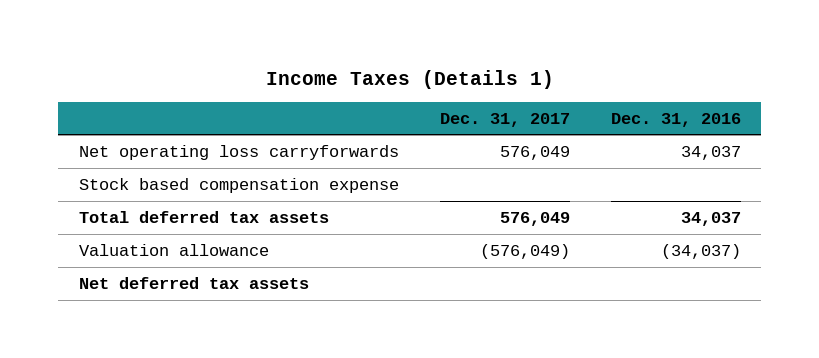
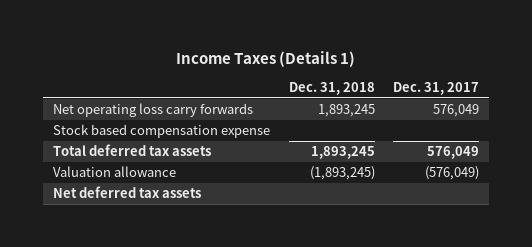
[610,112,741,127] Dec. 31, 2016 -> none
none -> [288,81,375,95] Dec. 31, 2018
[78,144,399,160] Net operating loss carryforwards -> [52,103,253,118] Net operating loss carry forwards

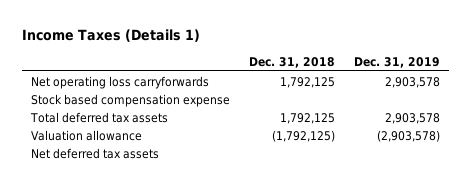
[393,81,480,95] Dec. 31, 2017 -> none
none -> [353,57,440,69] Dec. 31, 2019
[52,103,253,118] Net operating loss carry forwards -> [30,75,209,89] Net operating loss carryforwards
[317,104,375,118] 1,893,245 -> [279,76,335,88] 1,792,125
[310,146,375,160] 1,893,245 -> [279,112,335,124] 1,792,125
[309,166,375,181] (1,893,245) -> [271,129,335,142] (1,792,125)

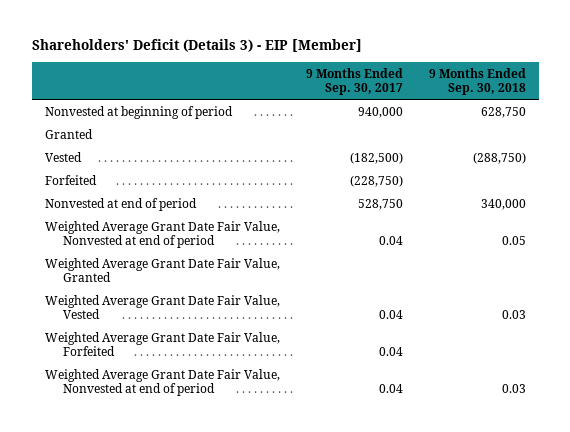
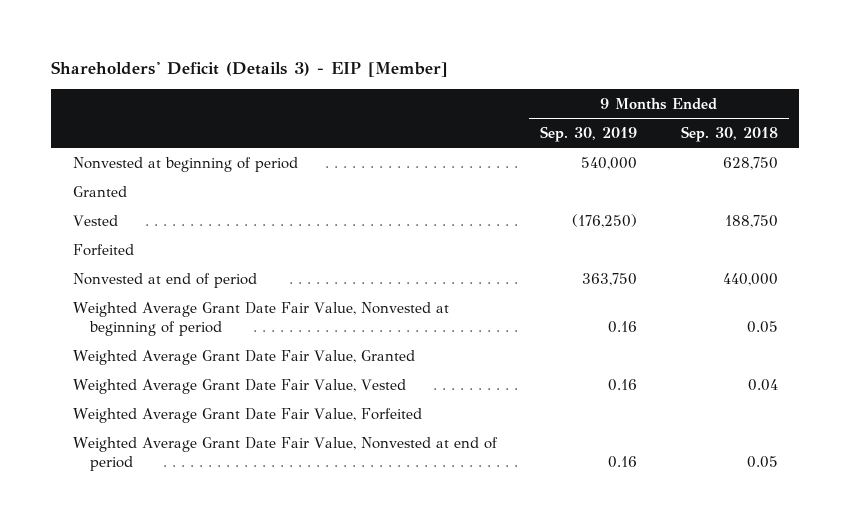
[305,67,403,95] 9 Months Ended Sep. 30, 2017 -> none
none -> [540,125,638,142] Sep. 30, 2019
[472,151,526,164] (288,750) -> [724,214,778,228] 188,750
[480,198,526,210] 340,000 -> [722,272,778,286] 440,000
none -> [72,301,449,336] Weighted Average Grant Date Fair Value, Nonvested at beginning of period
[501,310,526,320] 0.03 -> [747,378,778,391] 0.04
[44,368,280,397] Weighted Average Grant Date Fair Value, Nonvested at end of period -> none
[44,220,280,249] Weighted Average Grant Date Fair Value, Nonvested at end of period -> [72,436,498,471] Weighted Average Grant Date Fair Value, Nonvested at end of period

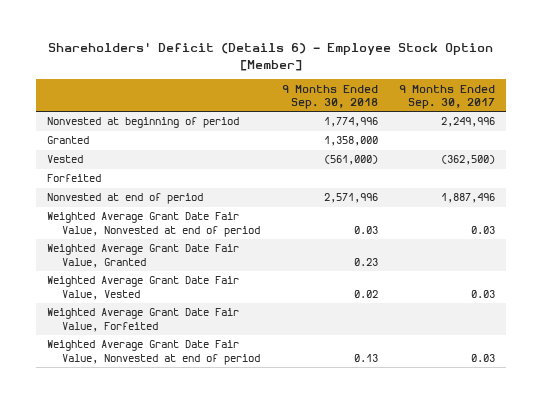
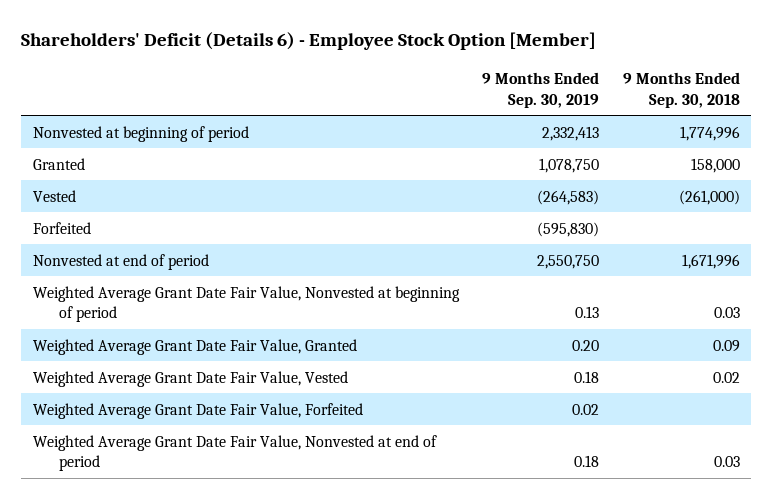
[399,84,496,109] 9 Months Ended Sep. 30, 2017 -> none
none -> [482,72,600,108] 9 Months Ended Sep. 30, 2019
[323,136,378,147] 1,358,000 -> [690,157,740,173] 158,000
[323,155,378,166] (561,000) -> [678,189,740,205] (261,000)
[323,193,378,204] 2,571,996 -> [681,253,740,269] 1,671,996
none -> [33,285,461,323] Weighted Average Grant Date Fair Value, Nonvested at beginning of period
[353,257,378,266] 0.23 -> [712,339,740,352] 0.09
[46,340,261,365] Weighted Average Grant Date Fair Value, Nonvested at end of period -> none
[46,212,261,237] Weighted Average Grant Date Fair Value, Nonvested at end of period -> [33,434,438,472] Weighted Average Grant Date Fair Value, Nonvested at end of period

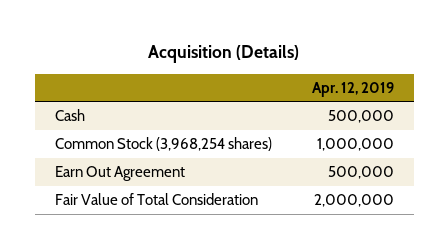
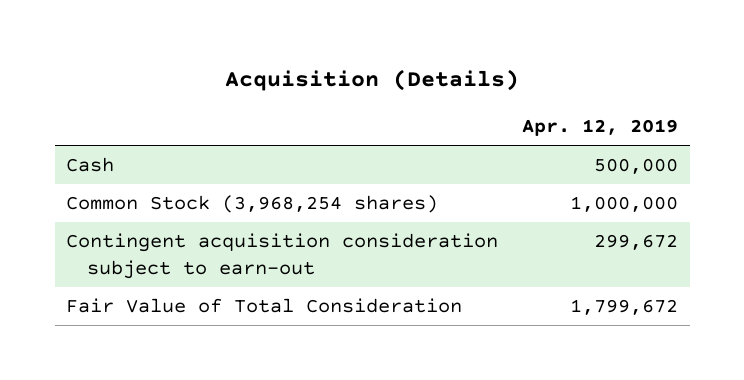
[54,166,185,182] Earn Out Agreement -> [66,233,499,279] Contingent acquisition consideration subject to earn-out
[327,166,394,180] 500,000 -> [593,234,678,251] 299,672
[313,194,394,208] 2,000,000 -> [569,299,678,316] 1,799,672

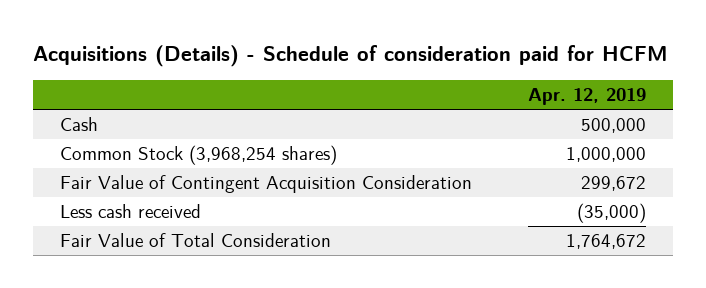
[225,69,520,92] Acquisition (Details) -> [32,45,668,68] Acquisitions (Details) - Schedule of consideration paid for HCFM
[66,233,499,279] Contingent acquisition consideration subject to earn-out -> [60,175,473,194] Fair Value of Contingent Acquisition Consideration
none -> [60,204,202,219] Less cash received
[569,299,678,316] 1,799,672 -> [565,234,646,250] 1,764,672

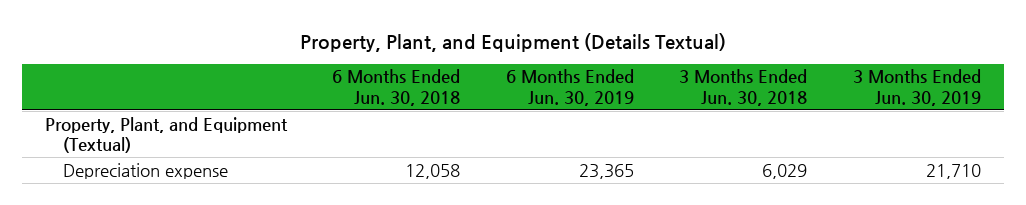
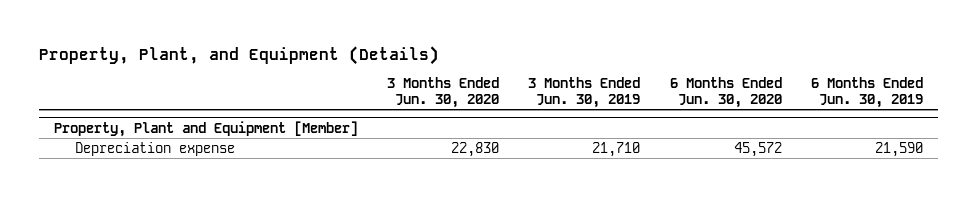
[299,32,726,52] Property, Plant, and Equipment (Details Textual) -> [38,46,439,66] Property, Plant, and Equipment (Details)
[332,69,461,106] 6 Months Ended Jun. 30, 2018 -> none
[679,69,808,106] 3 Months Ended Jun. 30, 2018 -> none
none -> [387,77,500,109] 3 Months Ended Jun. 30, 2020
none -> [669,77,782,109] 6 Months Ended Jun. 30, 2020
[45,116,289,153] Property, Plant, and Equipment (Textual) -> none
none -> [53,120,358,137] Property, Plant and Equipment [Member]
[578,163,634,179] 23,365 -> [875,141,924,157] 21,590

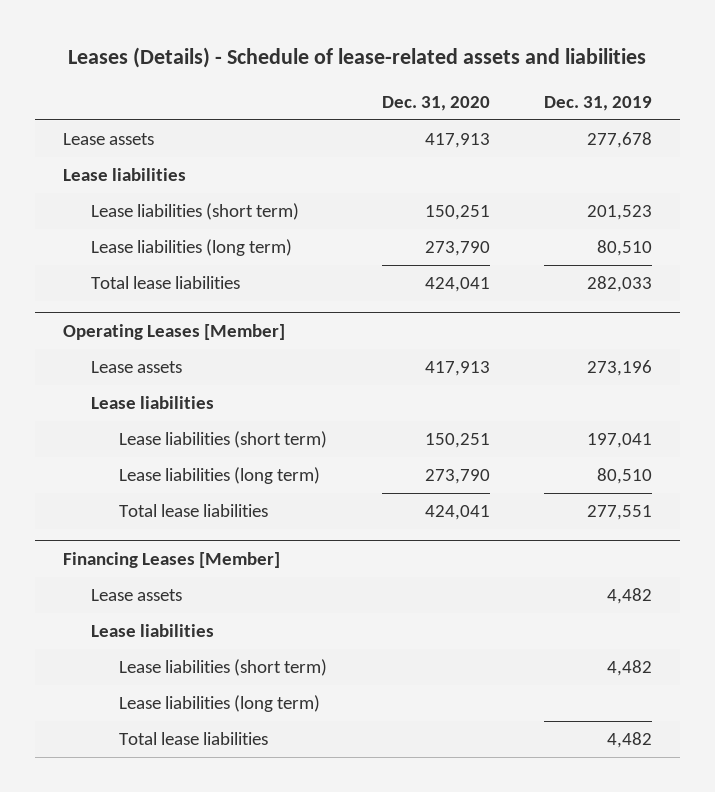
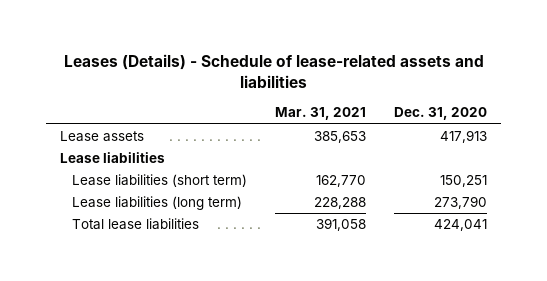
[544,95,653,111] Dec. 31, 2019 -> none
none -> [275,107,367,121] Mar. 31, 2021
[62,324,285,341] Operating Leases [Member] -> none
[90,361,182,374] Lease assets -> none
[90,396,214,410] Lease liabilities -> none
[118,431,327,449] Lease liabilities (short term) -> none
[118,467,320,485] Lease liabilities (long term) -> none
[118,504,268,518] Total lease liabilities -> none
[62,552,280,569] Financing Leases [Member] -> none
[90,589,182,602] Lease assets -> none
[90,624,214,638] Lease liabilities -> none
[118,659,327,677] Lease liabilities (short term) -> none
[118,695,320,713] Lease liabilities (long term) -> none
[118,732,268,746] Total lease liabilities -> none

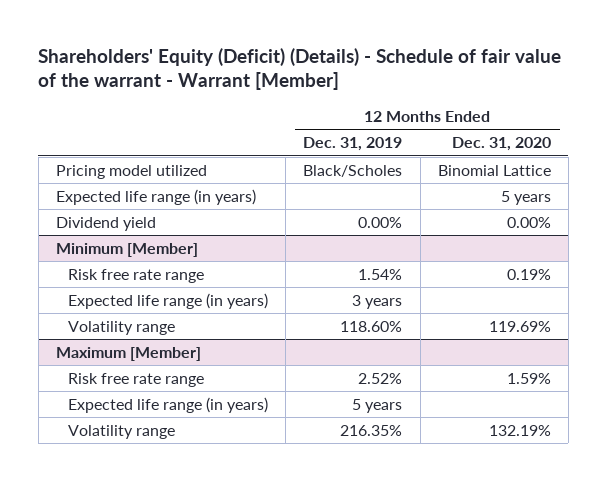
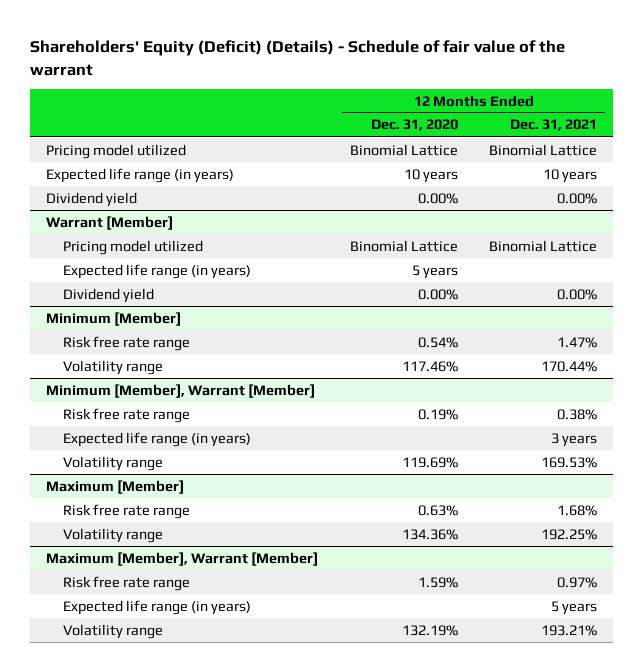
[38,47,562,91] Shareholders' Equity (Deficit) (Details) - Schedule of fair value of the warrant - Warrant [Member] -> [29,40,565,76] Shareholders' Equity (Deficit) (Details) - Schedule of fair value of the warrant
[303,137,403,152] Dec. 31, 2019 -> none
none -> [510,119,598,132] Dec. 31, 2021
none -> [45,167,234,183] Expected life range (in years)
none -> [45,191,137,207] Dividend yield
none -> [45,215,173,230] Warrant [Member]
none -> [63,239,204,255] Pricing model utilized
none -> [63,335,191,351] Risk free rate range
none -> [63,359,164,375] Volatility range
none -> [45,383,315,398] Minimum [Member], Warrant [Member]
none -> [63,503,191,519] Risk free rate range
none -> [63,527,164,543] Volatility range
none -> [45,551,318,566] Maximum [Member], Warrant [Member]

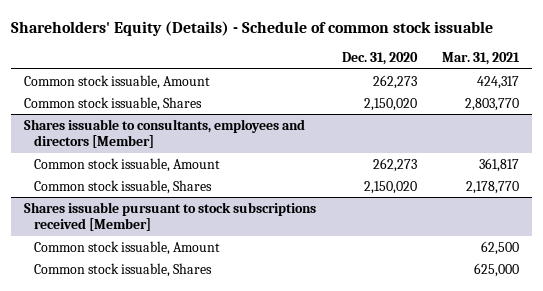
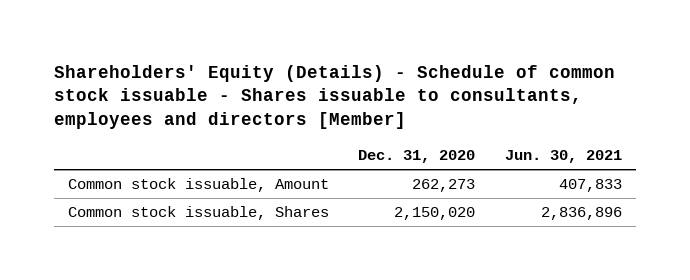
[11,20,494,36] Shareholders' Equity (Details) - Schedule of common stock issuable -> [53,64,615,130] Shareholders' Equity (Details) - Schedule of common stock issuable - Shares issuable to consultants, employees and directors [Member]
[441,52,520,66] Mar. 31, 2021 -> none
none -> [504,149,622,163] Jun. 30, 2021
[24,118,306,149] Shares issuable to consultants, employees and directors [Member] -> none
[34,157,221,172] Common stock issuable, Amount -> none
[34,179,213,194] Common stock issuable, Shares -> none
[24,201,317,232] Shares issuable pursuant to stock subscriptions received [Member] -> none
[34,240,221,255] Common stock issuable, Amount -> none
[34,262,213,277] Common stock issuable, Shares -> none

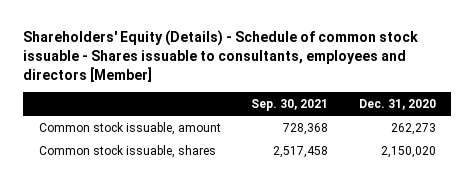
[504,149,622,163] Jun. 30, 2021 -> none
none -> [251,99,329,112] Sep. 30, 2021
[68,178,330,193] Common stock issuable, Amount -> [38,121,221,135] Common stock issuable, amount
[68,206,330,221] Common stock issuable, Shares -> [38,144,216,158] Common stock issuable, shares

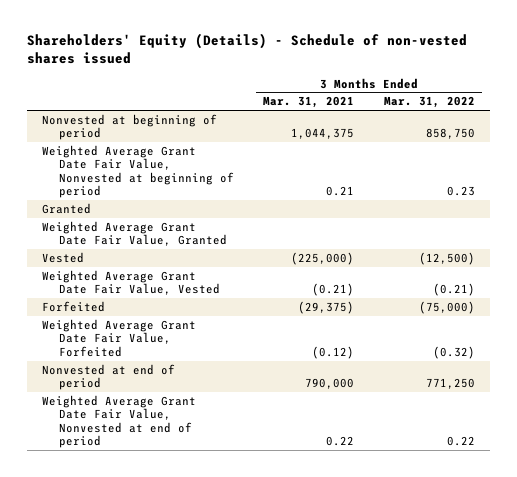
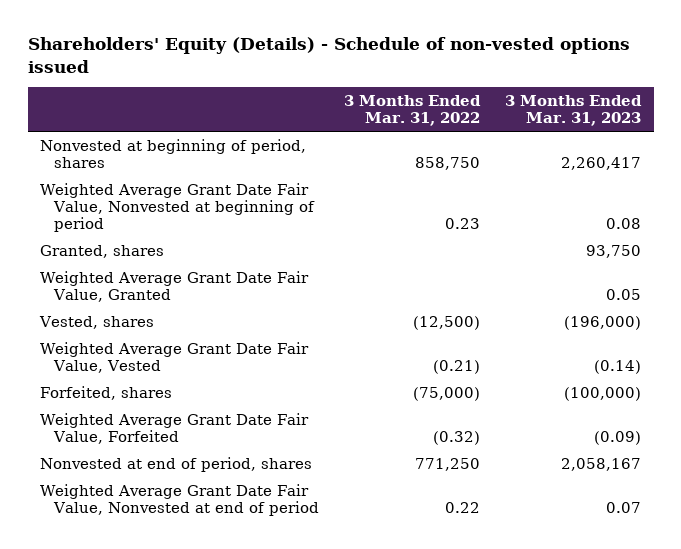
[27,33,468,65] Shareholders' Equity (Details) - Schedule of non-vested shares issued -> [27,37,630,73] Shareholders' Equity (Details) - Schedule of non-vested options issued
[263,96,355,109] Mar. 31, 2021 -> none
none -> [504,95,642,127] 3 Months Ended Mar. 31, 2023
[42,113,218,141] Nonvested at beginning of period -> [40,138,307,168] Nonvested at beginning of period, shares
[42,202,92,214] Granted -> [40,244,165,258] Granted, shares
[42,251,85,263] Vested -> [39,315,155,329] Vested, shares
[42,300,106,312] Forfeited -> [40,385,173,400] Forfeited, shares
[42,363,176,391] Nonvested at end of period -> [40,456,313,472] Nonvested at end of period, shares

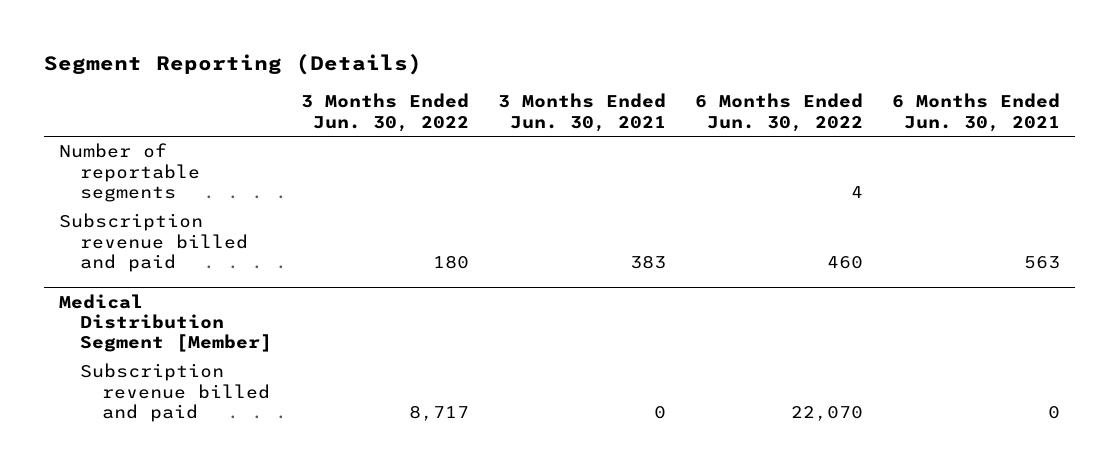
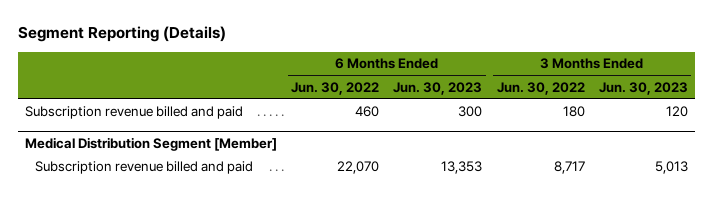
[498,93,667,132] 3 Months Ended Jun. 30, 2021 -> none
[892,93,1061,132] 6 Months Ended Jun. 30, 2021 -> none
none -> [393,81,483,95] Jun. 30, 2023
none -> [598,81,688,95] Jun. 30, 2023
[58,143,201,202] Number of reportable segments -> none

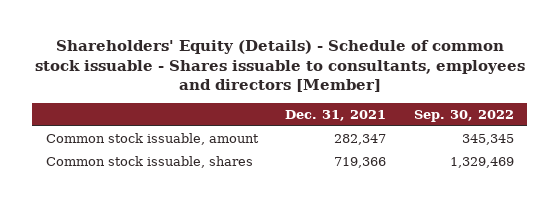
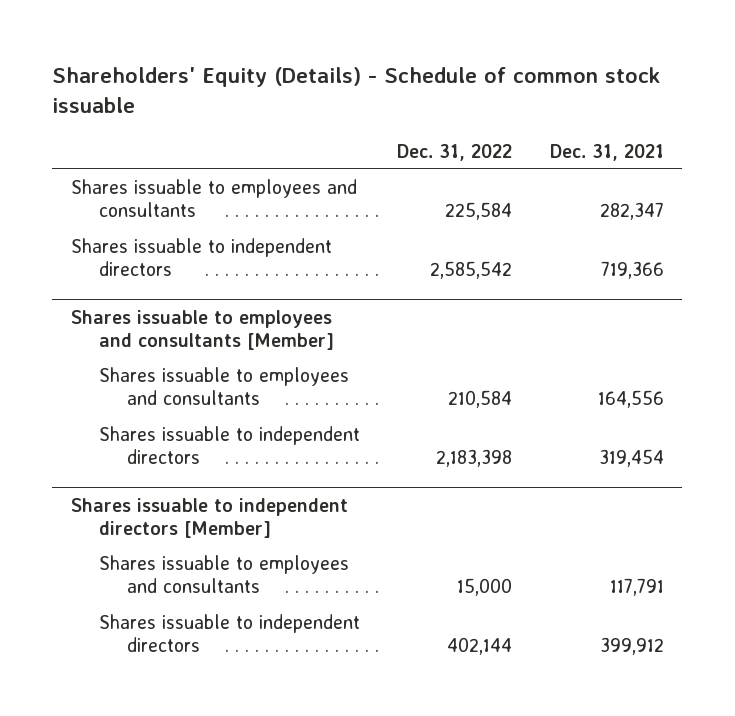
[34,40,525,93] Shareholders' Equity (Details) - Schedule of common stock issuable - Shares issuable to consultants, employees and directors [Member] -> [52,66,661,114] Shareholders' Equity (Details) - Schedule of common stock issuable
[413,109,514,122] Sep. 30, 2022 -> none
none -> [397,143,513,161] Dec. 31, 2022
[45,133,259,146] Common stock issuable, amount -> [71,179,358,218] Shares issuable to employees and consultants
[45,156,253,169] Common stock issuable, shares -> [71,238,333,277] Shares issuable to independent directors
none -> [71,309,334,350] Shares issuable to employees and consultants [Member]
none -> [98,367,349,406] Shares issuable to employees and consultants
none -> [98,426,360,465] Shares issuable to independent directors
none -> [71,497,349,538] Shares issuable to independent directors [Member]
none -> [98,555,349,594] Shares issuable to employees and consultants
none -> [98,614,360,653] Shares issuable to independent directors

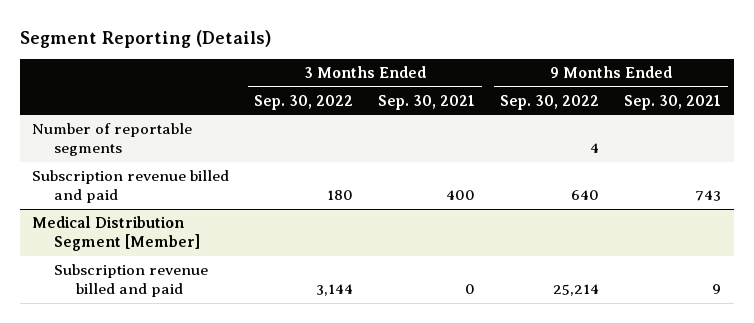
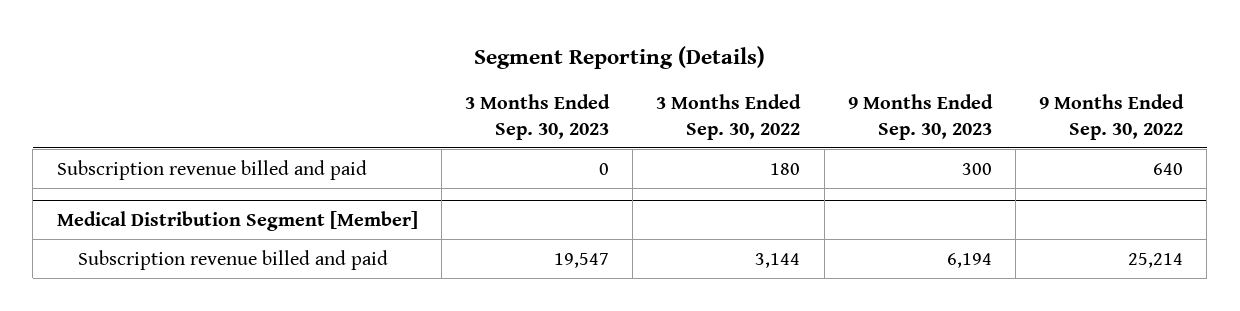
[378,94,476,110] Sep. 30, 2021 -> none
[624,94,722,110] Sep. 30, 2021 -> none
none -> [465,94,611,140] 3 Months Ended Sep. 30, 2023
none -> [847,94,993,140] 9 Months Ended Sep. 30, 2023
[32,123,193,157] Number of reportable segments -> none

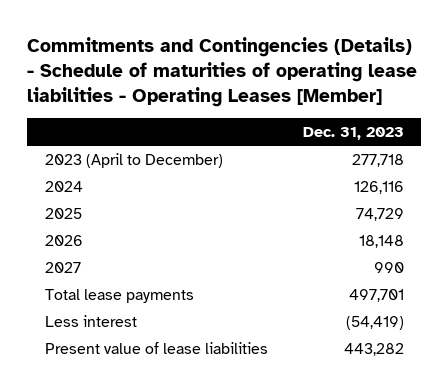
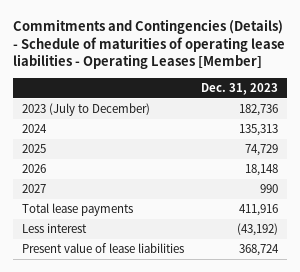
[44,152,223,168] 2023 (April to December) -> [22,103,151,117] 2023 (July to December)
[351,153,404,167] 277,718 -> [239,104,279,117] 182,736
[353,180,404,194] 126,116 -> [239,124,279,137] 135,313
[348,288,404,302] 497,701 -> [239,204,279,217] 411,916
[345,315,404,330] (54,419) -> [237,223,279,237] (43,192)
[343,342,404,356] 443,282 -> [239,244,280,257] 368,724

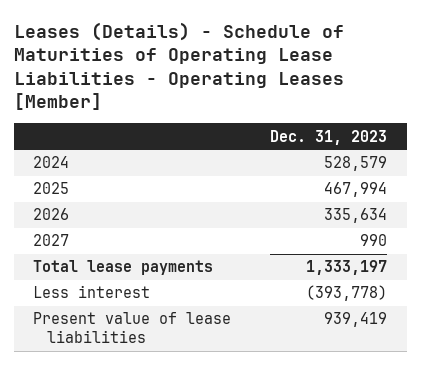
[13,19,286,70] Commitments and Contingencies (Details) - Schedule of maturities of operating lease liabilities - Operating Leases [Member] -> [13,21,344,111] Leases (Details) - Schedule of Maturities of Operating Lease Liabilities - Operating Leases [Member]
[22,103,151,117] 2023 (July to December) -> none
[239,124,279,137] 135,313 -> [324,156,388,172] 528,579
[245,144,279,157] 74,729 -> [324,182,388,198] 467,994
[245,164,279,177] 18,148 -> [324,208,388,224] 335,634
[239,204,279,217] 411,916 -> [306,260,388,276] 1,333,197
[237,223,279,237] (43,192) -> [306,285,388,302] (393,778)
[239,244,280,257] 368,724 -> [324,312,388,328] 939,419

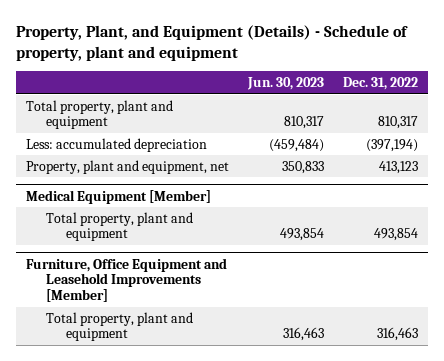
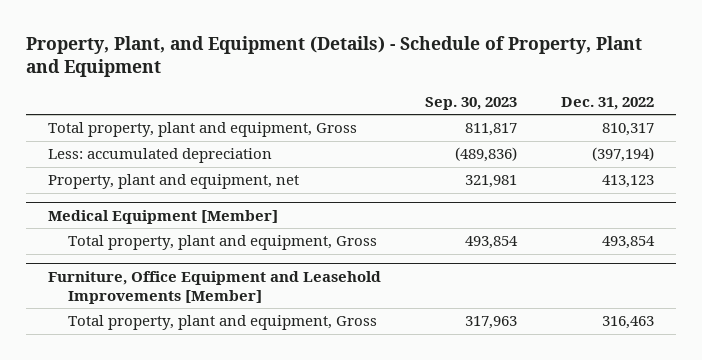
[16,25,409,61] Property, Plant, and Equipment (Details) - Schedule of property, plant and equipment -> [26,35,643,78] Property, Plant, and Equipment (Details) - Schedule of Property, Plant and Equipment
[246,77,324,91] Jun. 30, 2023 -> none
none -> [425,96,518,110] Sep. 30, 2023
[25,99,173,130] Total property, plant and equipment -> [48,122,358,138] Total property, plant and equipment, Gross
[45,211,193,242] Total property, plant and equipment -> [68,235,378,251] Total property, plant and equipment, Gross
[45,311,193,342] Total property, plant and equipment -> [68,315,378,331] Total property, plant and equipment, Gross

